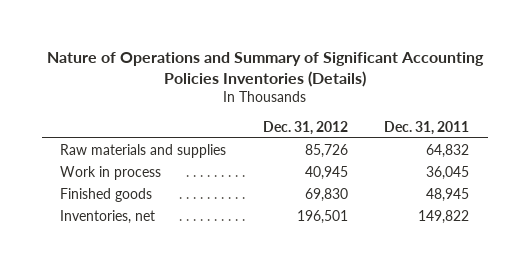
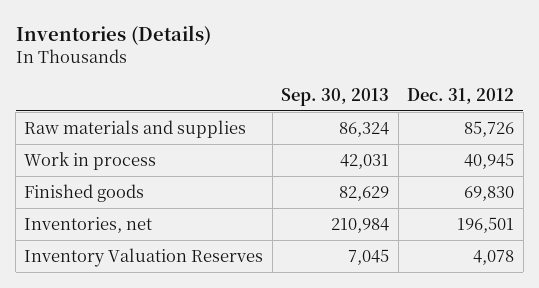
[46,52,484,88] Nature of Operations and Summary of Significant Accounting Policies Inventories (Details) -> [15,24,211,45] Inventories (Details)
[384,120,470,135] Dec. 31, 2011 -> none
none -> [281,87,390,106] Sep. 30, 2013
none -> [24,247,264,267] Inventory Valuation Reserves

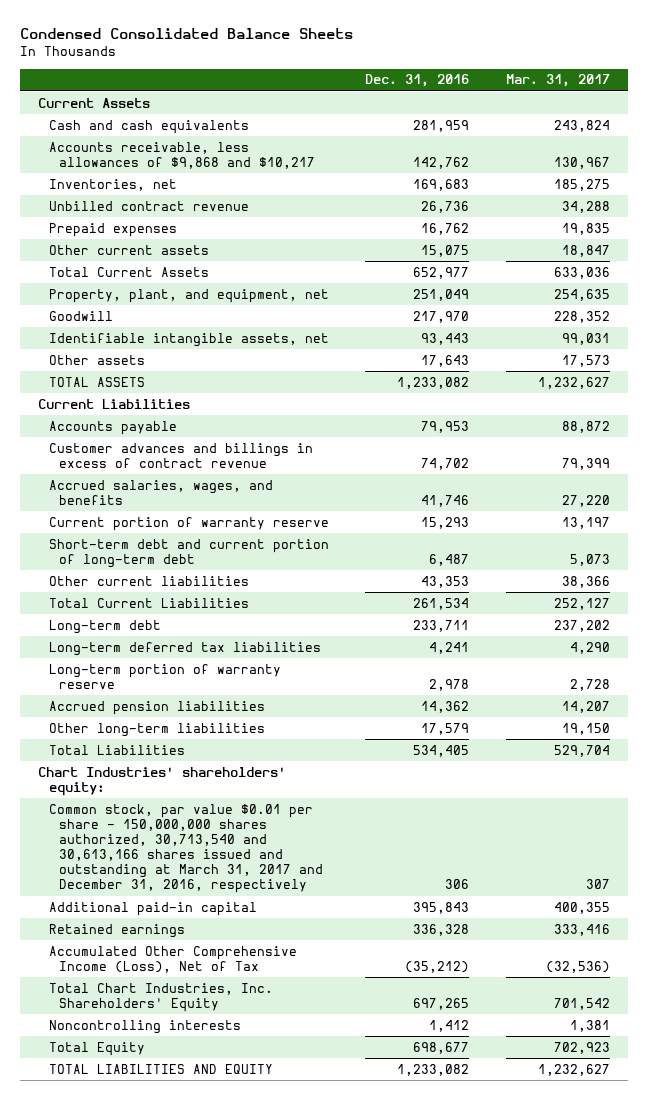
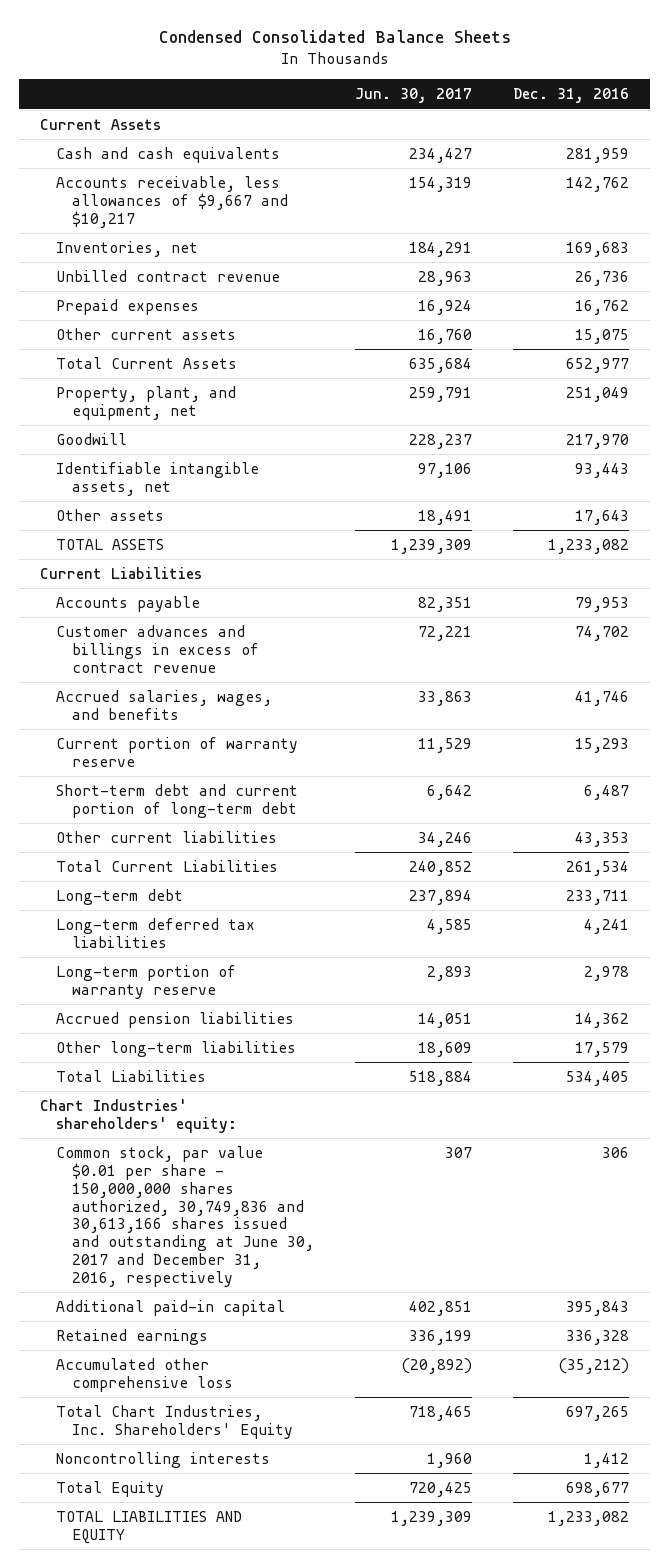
[505,74,610,88] Mar. 31, 2017 -> none
none -> [355,88,473,104] Jun. 30, 2017
[48,141,315,169] Accounts receivable, less allowances of $9,868 and $10,217 -> [55,175,288,228] Accounts receivable, less allowances of $9,667 and $10,217
[48,803,323,894] Common stock, par value $0.01 per share - 150,000,000 shares authorized, 30,713,540 and 30,613,166 shares issued and outstanding at March 31, 2017 and December 31, 2016, respectively -> [55,1145,314,1287] Common stock, par value $0.01 per share - 150,000,000 shares authorized, 30,749,836 and 30,613,166 shares issued and outstanding at June 30, 2017 and December 31, 2016, respectively
[48,945,297,973] Accumulated Other Comprehensive Income (Loss), Net of Tax -> [55,1357,233,1392] Accumulated other comprehensive loss

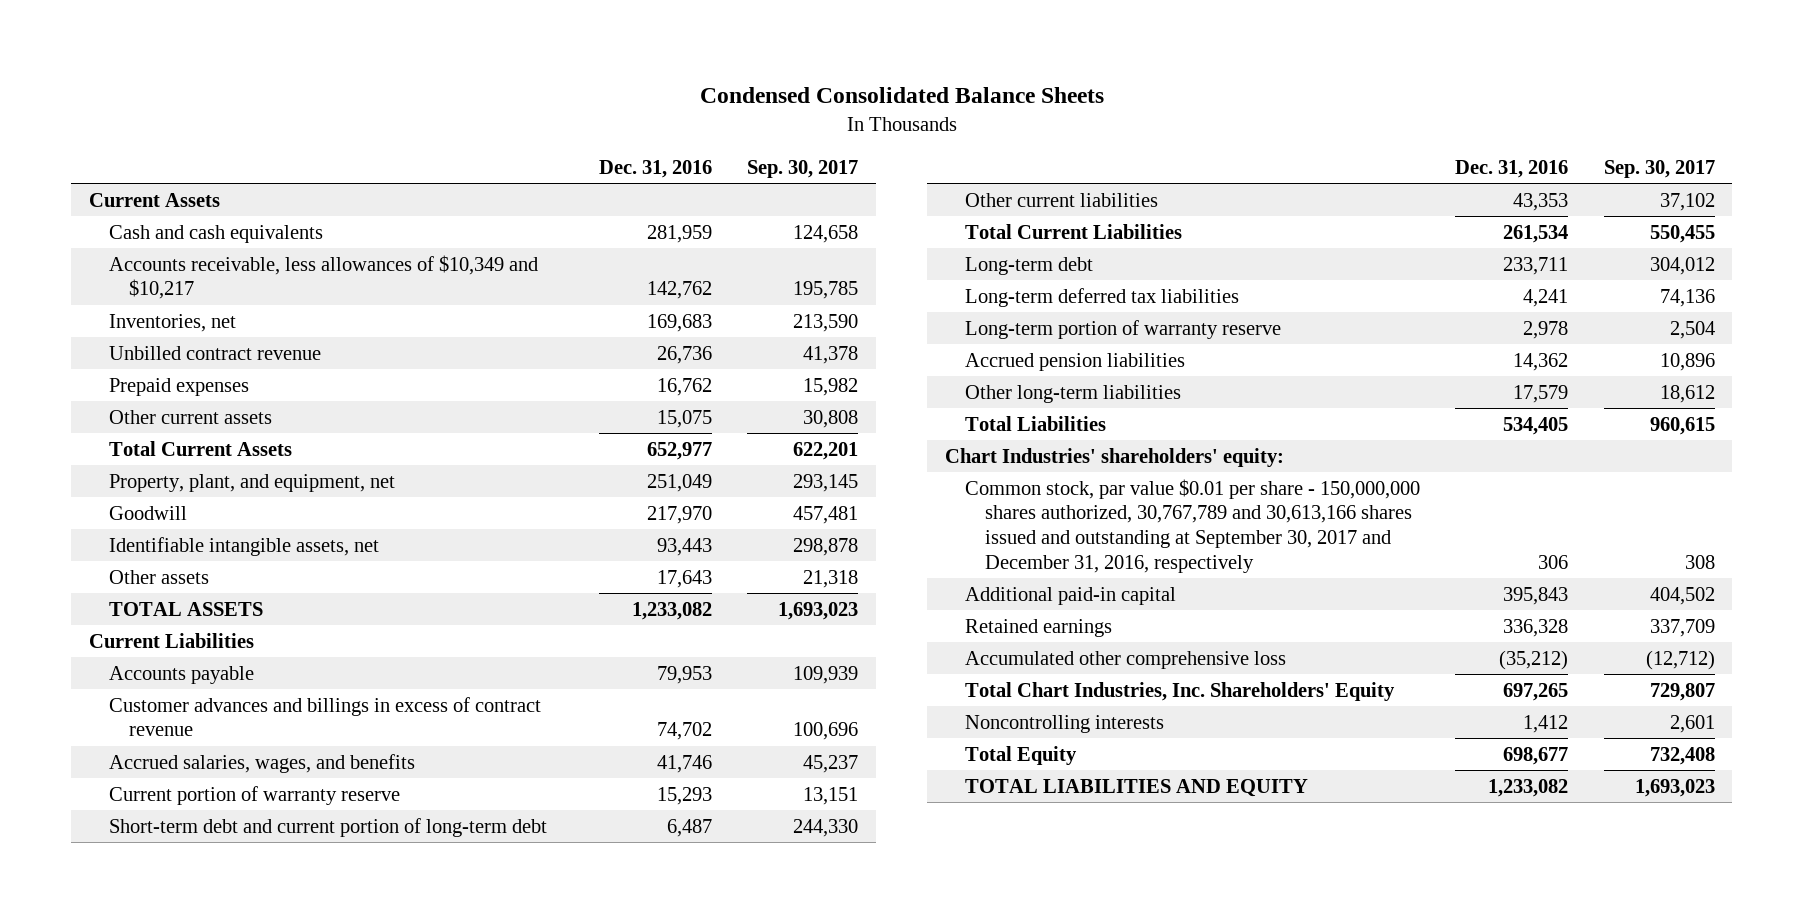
[355,88,473,104] Jun. 30, 2017 -> none
none -> [747,160,859,179] Sep. 30, 2017
[55,175,288,228] Accounts receivable, less allowances of $9,667 and $10,217 -> [108,254,538,300] Accounts receivable, less allowances of $10,349 and $10,217
[55,1145,314,1287] Common stock, par value $0.01 per share - 150,000,000 shares authorized, 30,749,836 and 30,613,166 shares issued and outstanding at June 30, 2017 and December 31, 2016, respectively -> [965,478,1421,573] Common stock, par value $0.01 per share - 150,000,000 shares authorized, 30,767,789 and 30,613,166 shares issued and outstanding at September 30, 2017 and December 31, 2016, respectively

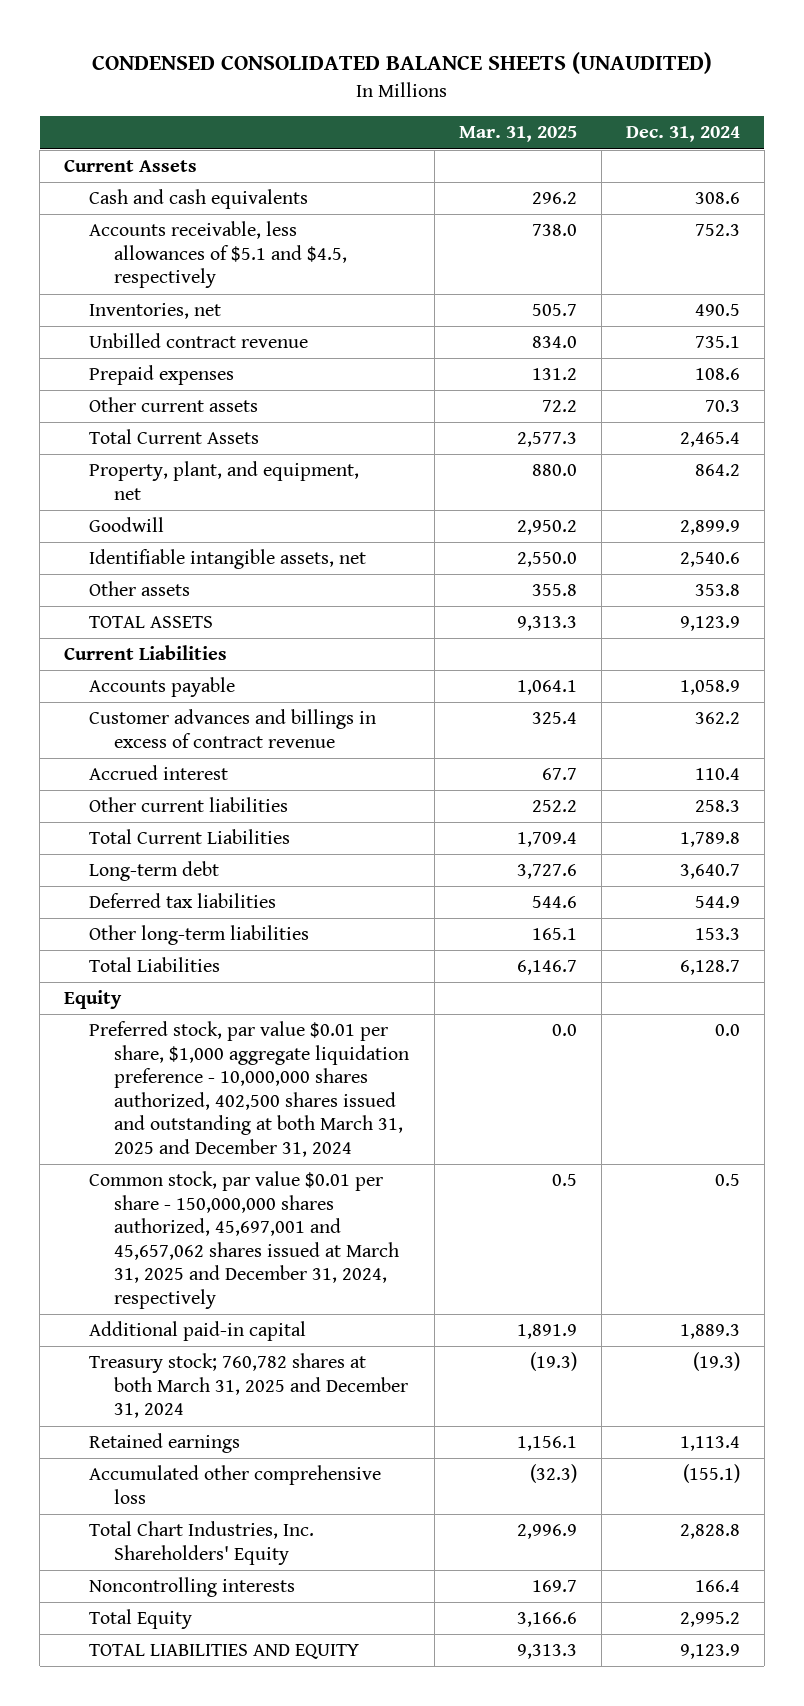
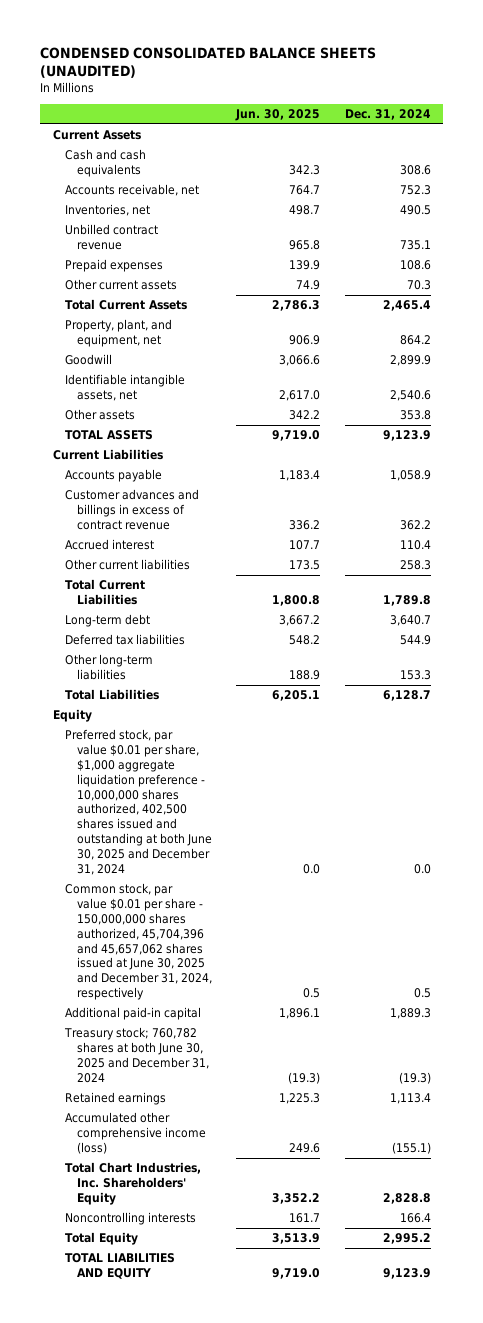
[458,126,577,143] Mar. 31, 2025 -> none
none -> [235,108,321,121] Jun. 30, 2025
[89,221,348,289] Accounts receivable, less allowances of $5.1 and $4.5, respectively -> [64,184,199,197] Accounts receivable, net
[89,1021,410,1158] Preferred stock, par value $0.01 per share, $1,000 aggregate liquidation preference - 10,000,000 shares authorized, 402,500 shares issued and outstanding at both March 31, 2025 and December 31, 2024 -> [64,729,212,875] Preferred stock, par value $0.01 per share, $1,000 aggregate liquidation preference - 10,000,000 shares authorized, 402,500 shares issued and outstanding at both June 30, 2025 and December 31, 2024
[89,1171,400,1310] Common stock, par value $0.01 per share - 150,000,000 shares authorized, 45,697,001 and 45,657,062 shares issued at March 31, 2025 and December 31, 2024, respectively -> [64,883,212,1001] Common stock, par value $0.01 per share - 150,000,000 shares authorized, 45,704,396 and 45,657,062 shares issued at June 30, 2025 and December 31, 2024, respectively
[89,1353,409,1419] Treasury stock; 760,782 shares at both March 31, 2025 and December 31, 2024 -> [63,1027,209,1083] Treasury stock; 760,782 shares at both June 30, 2025 and December 31, 2024
[89,1465,382,1504] Accumulated other comprehensive loss -> [64,1112,206,1154] Accumulated other comprehensive income (loss)

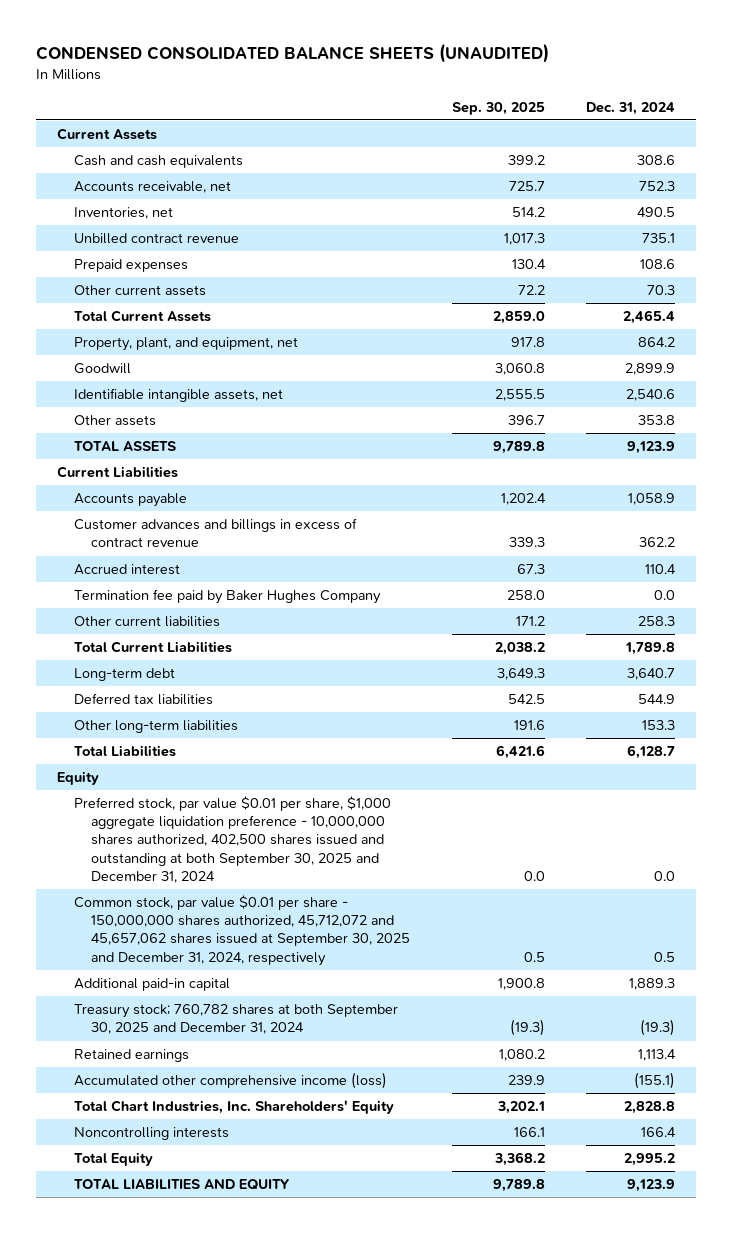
[235,108,321,121] Jun. 30, 2025 -> none
none -> [451,101,545,115] Sep. 30, 2025
none -> [74,589,382,605] Termination fee paid by Baker Hughes Company
[64,729,212,875] Preferred stock, par value $0.01 per share, $1,000 aggregate liquidation preference - 10,000,000 shares authorized, 402,500 shares issued and outstanding at both June 30, 2025 and December 31, 2024 -> [74,796,392,883] Preferred stock, par value $0.01 per share, $1,000 aggregate liquidation preference - 10,000,000 shares authorized, 402,500 shares issued and outstanding at both September 30, 2025 and December 31, 2024
[64,883,212,1001] Common stock, par value $0.01 per share - 150,000,000 shares authorized, 45,704,396 and 45,657,062 shares issued at June 30, 2025 and December 31, 2024, respectively -> [74,895,411,966] Common stock, par value $0.01 per share - 150,000,000 shares authorized, 45,712,072 and 45,657,062 shares issued at September 30, 2025 and December 31, 2024, respectively
[63,1027,209,1083] Treasury stock; 760,782 shares at both June 30, 2025 and December 31, 2024 -> [74,1004,399,1035] Treasury stock; 760,782 shares at both September 30, 2025 and December 31, 2024

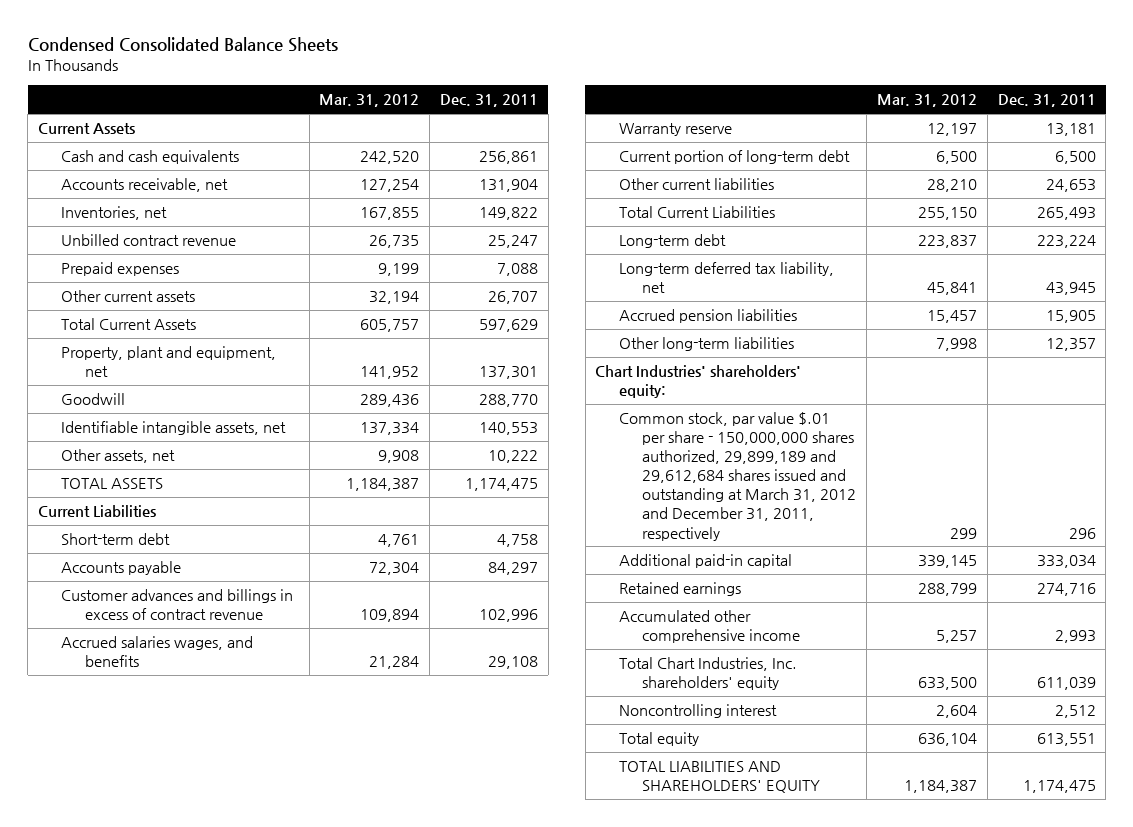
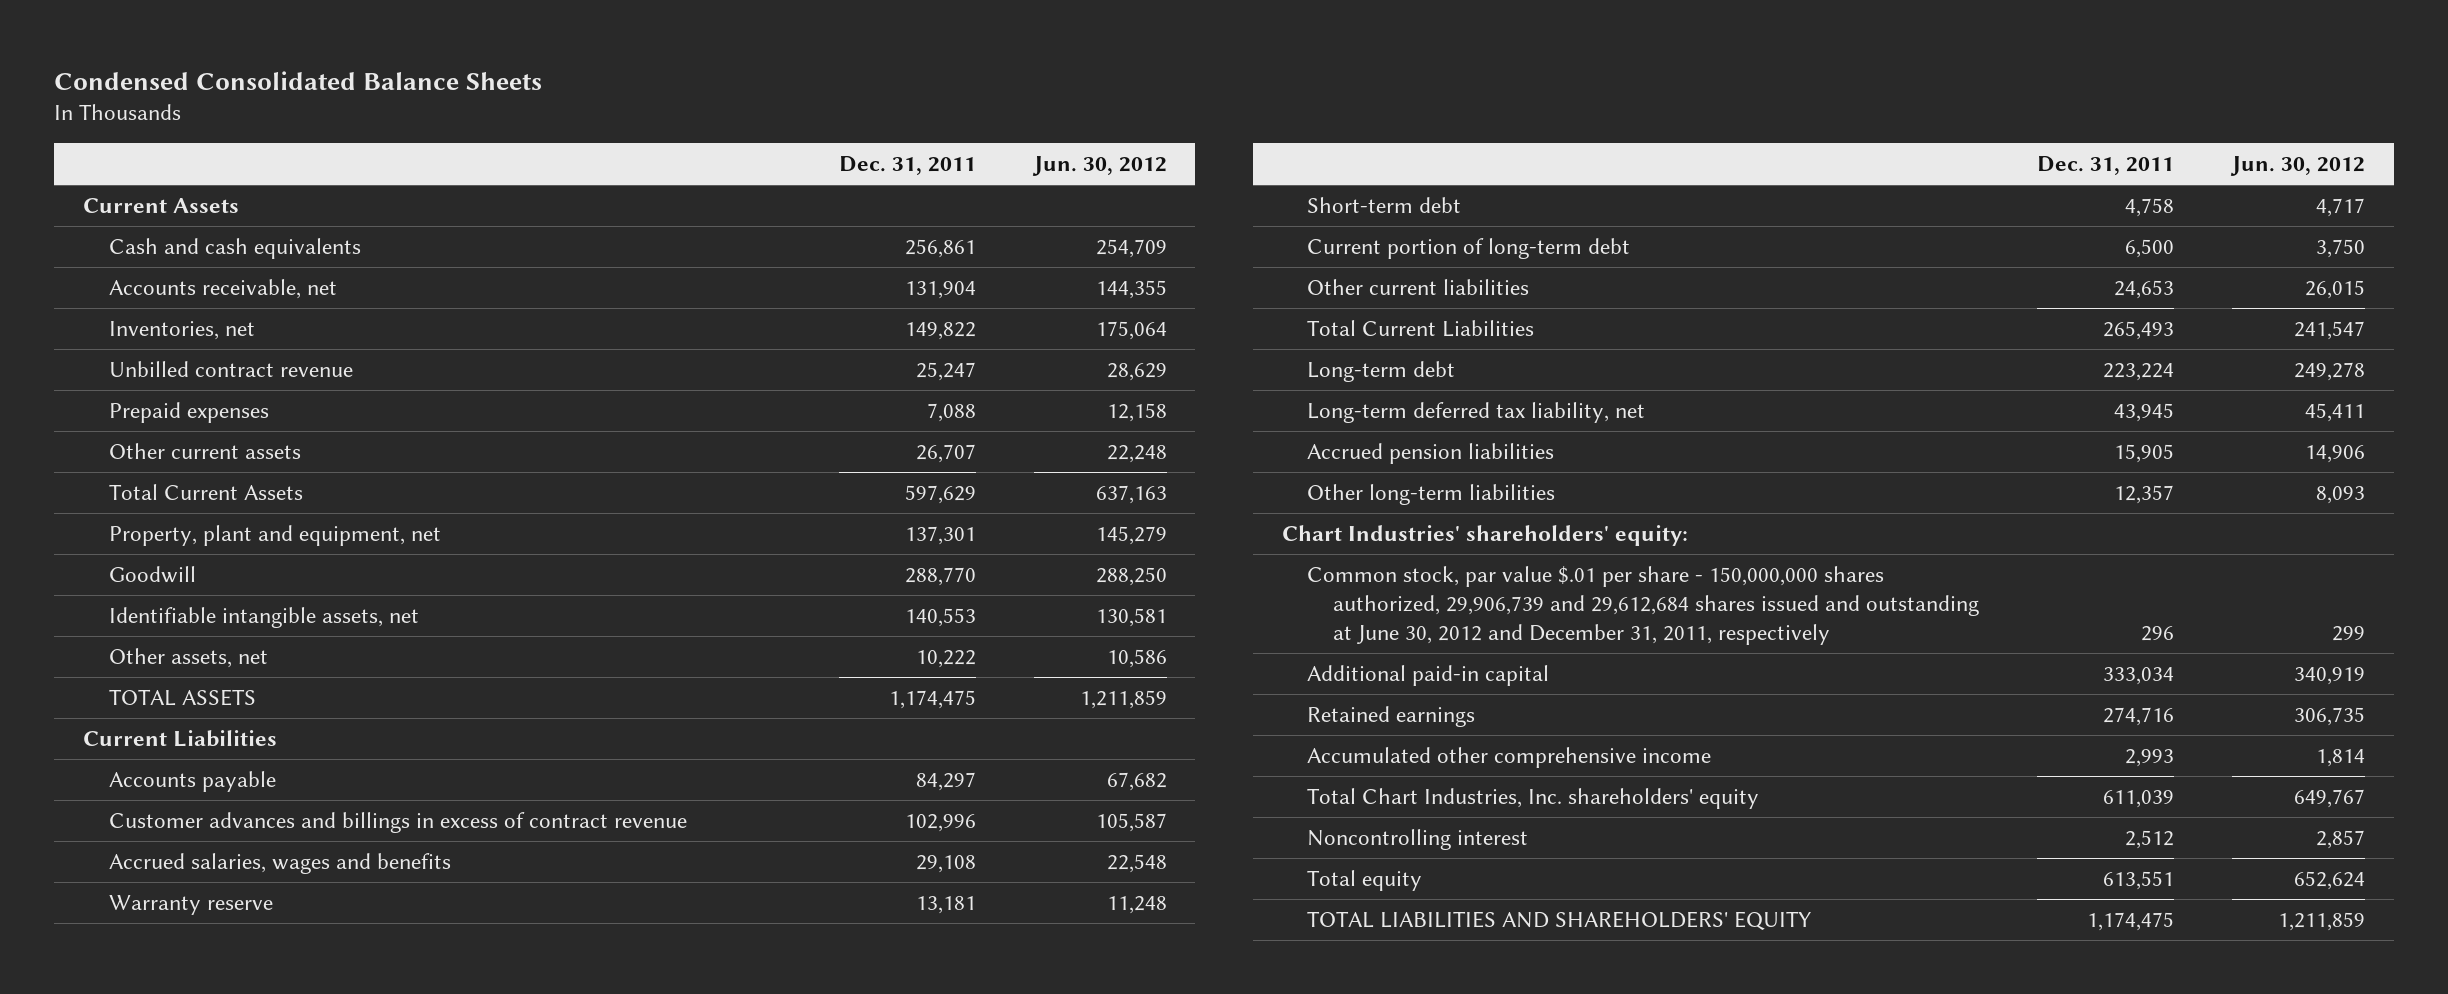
[319,94,420,108] Mar. 31, 2012 -> none
none -> [1031,156,1167,177] Jun. 30, 2012
[61,636,254,668] Accrued salaries wages, and benefits -> [108,852,451,874] Accrued salaries, wages and benefits
[61,533,171,546] Short-term debt -> [1307,196,1462,213] Short-term debt
[618,412,857,541] Common stock, par value $.01 per share - 150,000,000 shares authorized, 29,899,189 and 29,612,684 shares issued and outstanding at March 31, 2012 and December 31, 2011, respectively -> [1307,565,1980,645] Common stock, par value $.01 per share - 150,000,000 shares authorized, 29,906,739 and 29,612,684 shares issued and outstanding at June 30, 2012 and December 31, 2011, respectively

